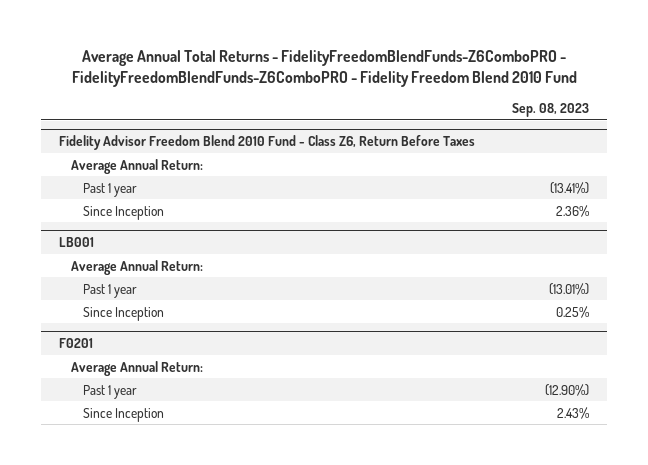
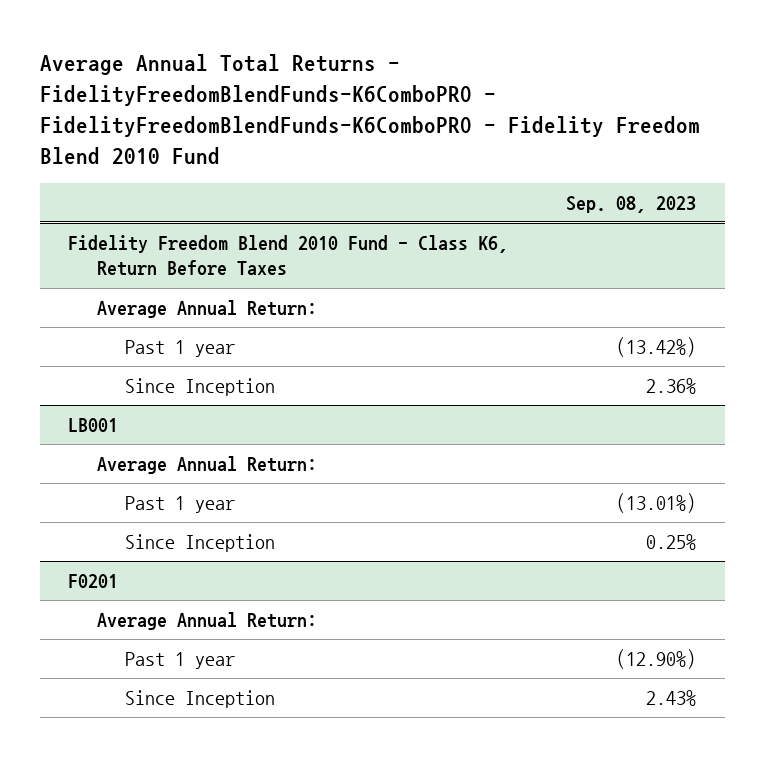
[71,49,577,87] Average Annual Total Returns - FidelityFreedomBlendFunds-Z6ComboPRO - FidelityFreedomBlendFunds-Z6ComboPRO - Fidelity Freedom Blend 2010 Fund -> [39,54,700,165] Average Annual Total Returns - FidelityFreedomBlendFunds-K6ComboPRO - FidelityFreedomBlendFunds-K6ComboPRO - Fidelity Freedom Blend 2010 Fund
[59,134,476,150] Fidelity Advisor Freedom Blend 2010 Fund - Class Z6, Return Before Taxes -> [68,234,509,277] Fidelity Freedom Blend 2010 Fund - Class K6, Return Before Taxes
[549,181,589,194] (13.41%) -> [616,336,697,357] (13.42%)

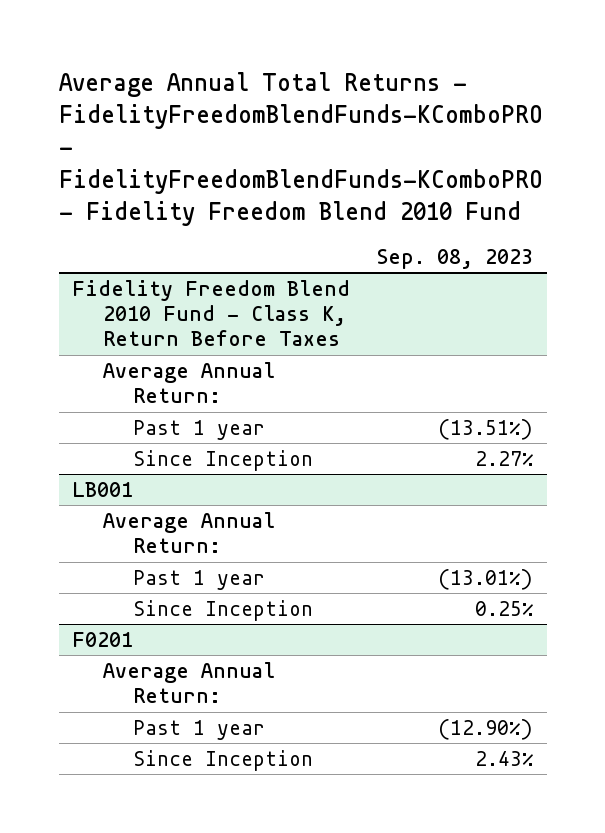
[39,54,700,165] Average Annual Total Returns - FidelityFreedomBlendFunds-K6ComboPRO - FidelityFreedomBlendFunds-K6ComboPRO - Fidelity Freedom Blend 2010 Fund -> [58,71,543,226] Average Annual Total Returns - FidelityFreedomBlendFunds-KComboPRO - FidelityFreedomBlendFunds-KComboPRO - Fidelity Freedom Blend 2010 Fund
[68,234,509,277] Fidelity Freedom Blend 2010 Fund - Class K6, Return Before Taxes -> [72,279,351,347] Fidelity Freedom Blend 2010 Fund - Class K, Return Before Taxes
[616,336,697,357] (13.42%) -> [438,418,534,440] (13.51%)
[646,377,697,394] 2.36% -> [475,450,535,466] 2.27%

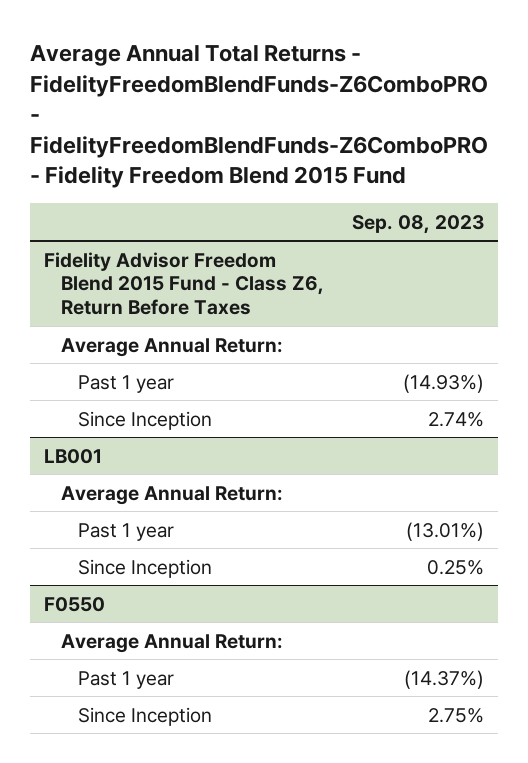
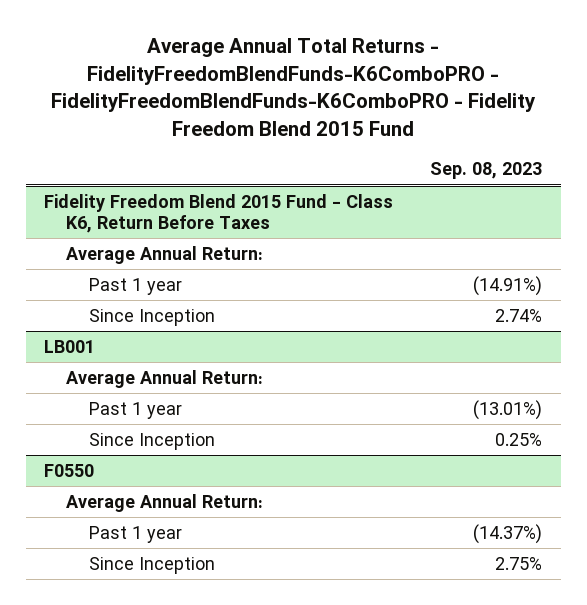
[30,44,489,189] Average Annual Total Returns - FidelityFreedomBlendFunds-Z6ComboPRO - FidelityFreedomBlendFunds-Z6ComboPRO - Fidelity Freedom Blend 2015 Fund -> [51,38,537,137] Average Annual Total Returns - FidelityFreedomBlendFunds-K6ComboPRO - FidelityFreedomBlendFunds-K6ComboPRO - Fidelity Freedom Blend 2015 Fund
[44,251,325,316] Fidelity Advisor Freedom Blend 2015 Fund - Class Z6, Return Before Taxes -> [44,193,394,234] Fidelity Freedom Blend 2015 Fund - Class K6, Return Before Taxes
[403,373,485,393] (14.93%) -> [473,275,543,296] (14.91%)

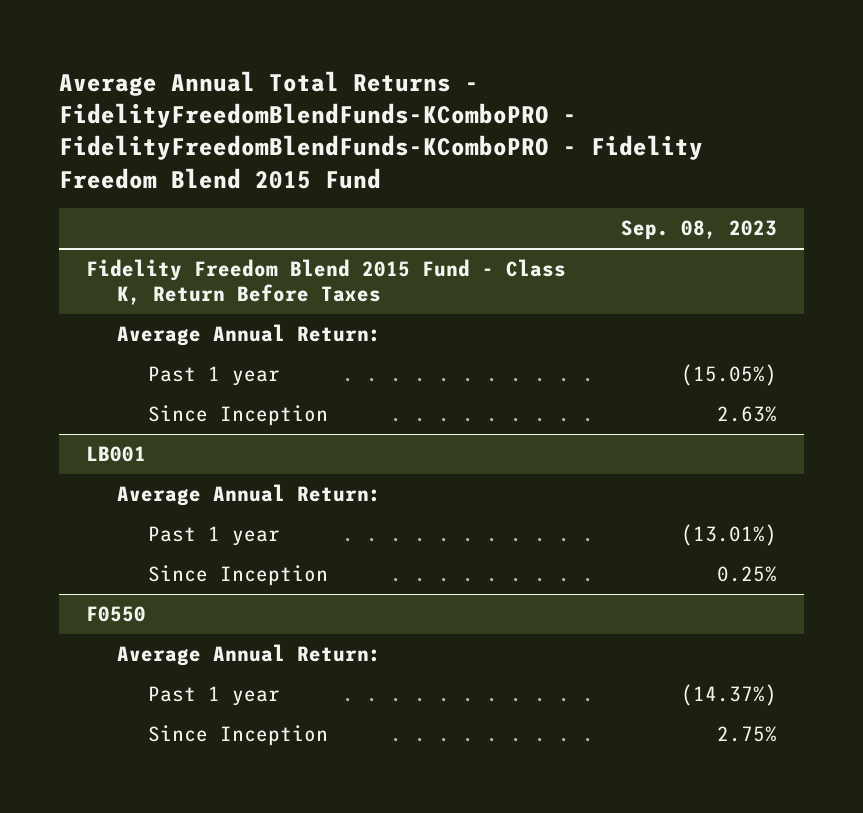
[51,38,537,137] Average Annual Total Returns - FidelityFreedomBlendFunds-K6ComboPRO - FidelityFreedomBlendFunds-K6ComboPRO - Fidelity Freedom Blend 2015 Fund -> [58,70,703,189] Average Annual Total Returns - FidelityFreedomBlendFunds-KComboPRO - FidelityFreedomBlendFunds-KComboPRO - Fidelity Freedom Blend 2015 Fund
[44,193,394,234] Fidelity Freedom Blend 2015 Fund - Class K6, Return Before Taxes -> [86,259,567,305] Fidelity Freedom Blend 2015 Fund - Class K, Return Before Taxes
[473,275,543,296] (14.91%) -> [680,364,777,387] (15.05%)
[495,308,543,322] 2.74% -> [716,406,777,423] 2.63%

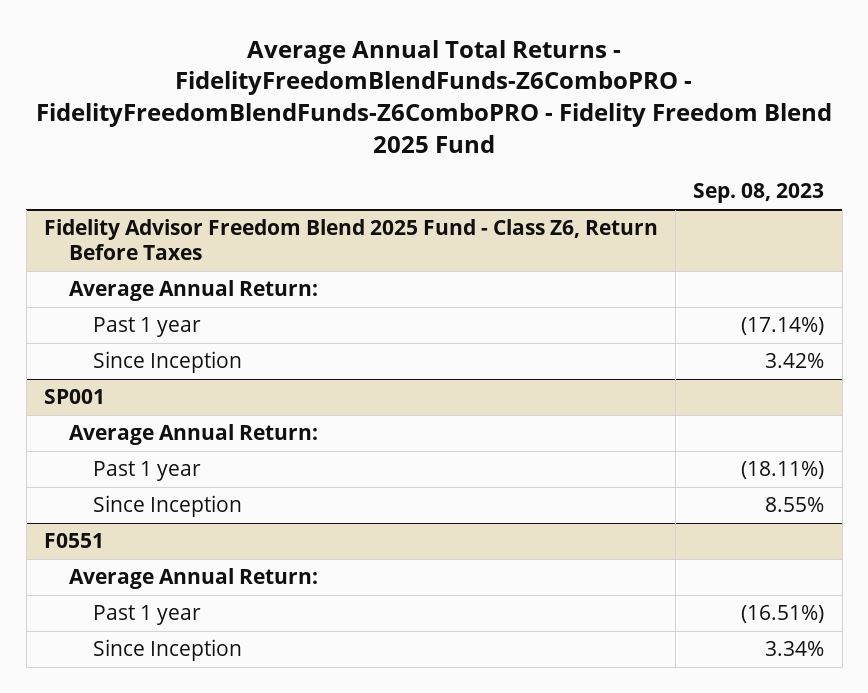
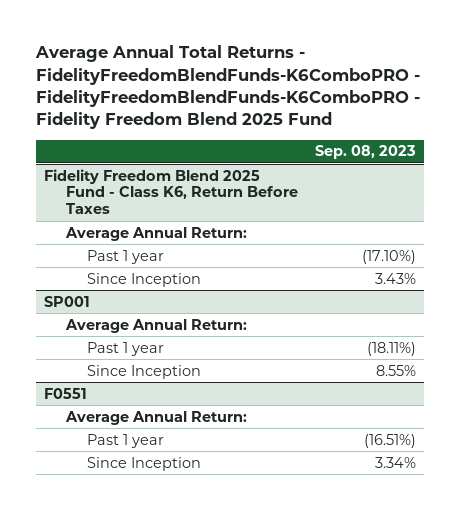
[36,39,833,153] Average Annual Total Returns - FidelityFreedomBlendFunds-Z6ComboPRO - FidelityFreedomBlendFunds-Z6ComboPRO - Fidelity Freedom Blend 2025 Fund -> [35,45,421,130] Average Annual Total Returns - FidelityFreedomBlendFunds-K6ComboPRO - FidelityFreedomBlendFunds-K6ComboPRO - Fidelity Freedom Blend 2025 Fund
[43,219,658,261] Fidelity Advisor Freedom Blend 2025 Fund - Class Z6, Return Before Taxes -> [44,168,298,215] Fidelity Freedom Blend 2025 Fund - Class K6, Return Before Taxes
[741,317,825,336] (17.14%) -> [361,249,416,264] (17.10%)
[765,353,825,369] 3.42% -> [374,272,416,284] 3.43%

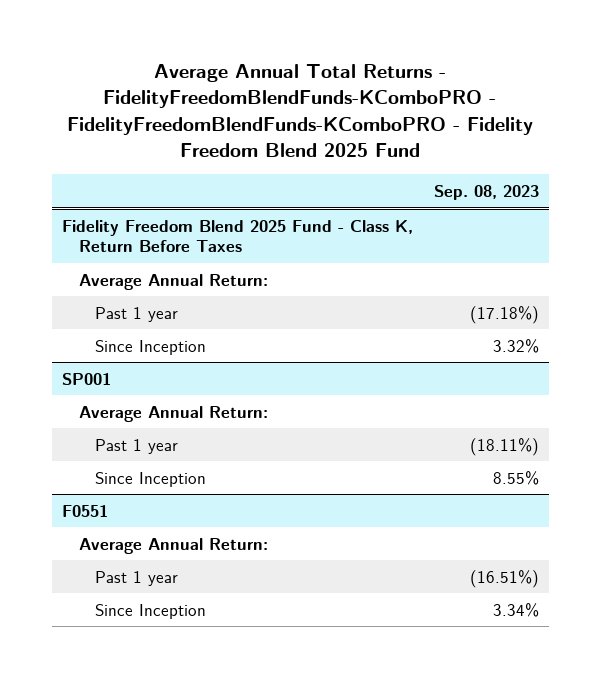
[35,45,421,130] Average Annual Total Returns - FidelityFreedomBlendFunds-K6ComboPRO - FidelityFreedomBlendFunds-K6ComboPRO - Fidelity Freedom Blend 2025 Fund -> [67,63,534,158] Average Annual Total Returns - FidelityFreedomBlendFunds-KComboPRO - FidelityFreedomBlendFunds-KComboPRO - Fidelity Freedom Blend 2025 Fund
[44,168,298,215] Fidelity Freedom Blend 2025 Fund - Class K6, Return Before Taxes -> [61,219,413,252] Fidelity Freedom Blend 2025 Fund - Class K, Return Before Taxes
[361,249,416,264] (17.10%) -> [469,305,539,324] (17.18%)
[374,272,416,284] 3.43% -> [492,338,539,353] 3.32%

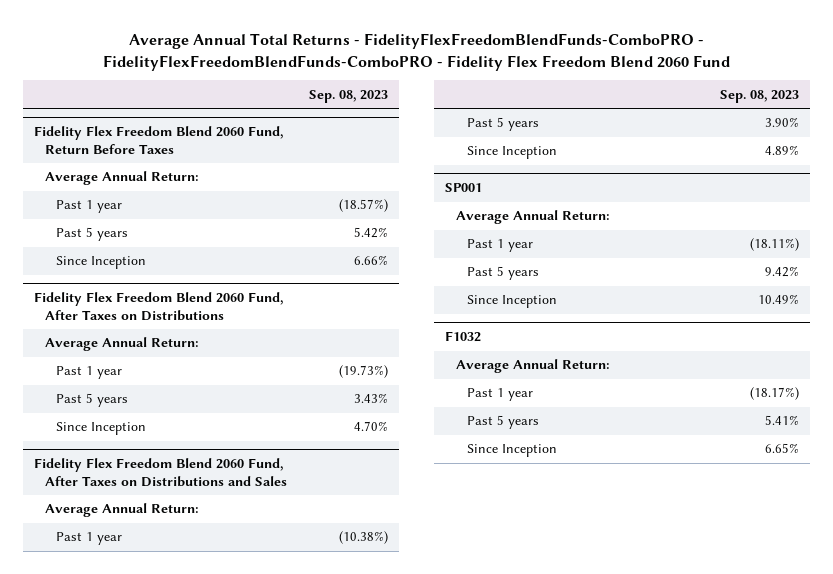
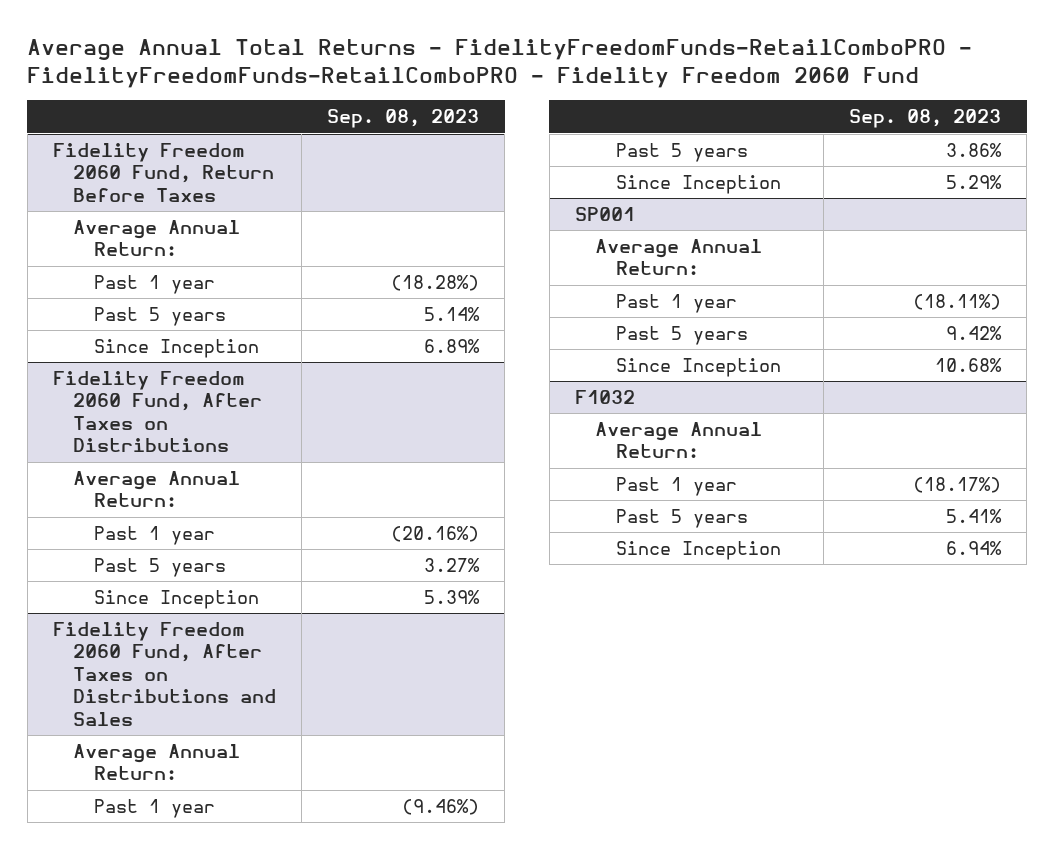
[102,32,730,71] Average Annual Total Returns - FidelityFlexFreedomBlendFunds-ComboPRO - FidelityFlexFreedomBlendFunds-ComboPRO - Fidelity Flex Freedom Blend 2060 Fund -> [27,39,973,88] Average Annual Total Returns - FidelityFreedomFunds-RetailComboPRO - FidelityFreedomFunds-RetailComboPRO - Fidelity Freedom 2060 Fund
[34,126,284,154] Fidelity Flex Freedom Blend 2060 Fund, Return Before Taxes -> [52,142,275,202] Fidelity Freedom 2060 Fund, Return Before Taxes
[339,199,389,213] (18.57%) -> [391,274,480,291] (18.28%)
[354,227,389,239] 5.42% -> [424,306,481,321] 5.14%
[354,255,389,266] 6.66% -> [424,338,481,353] 6.89%
[34,292,284,321] Fidelity Flex Freedom Blend 2060 Fund, After Taxes on Distributions -> [52,370,263,453] Fidelity Freedom 2060 Fund, After Taxes on Distributions
[339,365,389,379] (19.73%) -> [391,525,480,542] (20.16%)
[354,393,389,404] 3.43% -> [424,557,481,572] 3.27%
[354,421,389,432] 4.70% -> [424,589,481,604] 5.39%
[34,458,288,487] Fidelity Flex Freedom Blend 2060 Fund, After Taxes on Distributions and Sales -> [52,621,277,727] Fidelity Freedom 2060 Fund, After Taxes on Distributions and Sales
[339,531,389,545] (10.38%) -> [402,798,480,815] (9.46%)
[764,117,799,128] 3.90% -> [946,142,1003,157] 3.86%
[764,145,799,156] 4.89% -> [946,174,1003,189] 5.29%
[757,294,799,305] 10.49% -> [935,357,1003,372] 10.68%
[764,443,799,454] 6.65% -> [946,540,1003,555] 6.94%

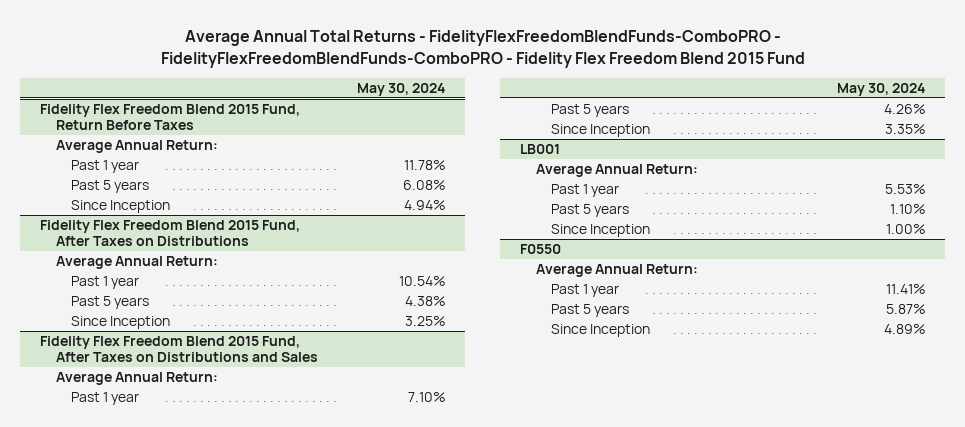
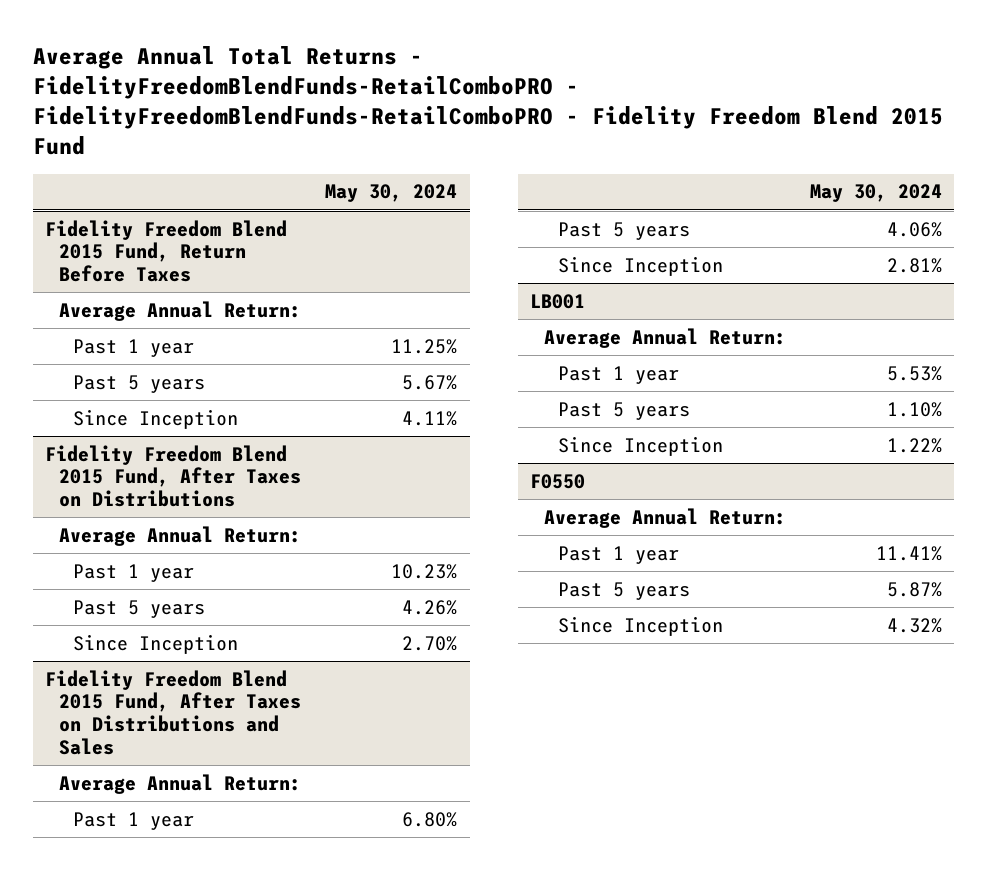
[160,29,805,68] Average Annual Total Returns - FidelityFlexFreedomBlendFunds-ComboPRO - FidelityFlexFreedomBlendFunds-ComboPRO - Fidelity Flex Freedom Blend 2015 Fund -> [33,45,944,156] Average Annual Total Returns - FidelityFreedomBlendFunds-RetailComboPRO - FidelityFreedomBlendFunds-RetailComboPRO - Fidelity Freedom Blend 2015 Fund
[55,140,218,154] Average Annual Return: -> none
[71,160,140,174] Past 1 year -> none
[71,180,150,194] Past 5 years -> none
[71,200,171,214] Since Inception -> none
[39,220,300,247] Fidelity Flex Freedom Blend 2015 Fund, After Taxes on Distributions -> none
[39,104,300,131] Fidelity Flex Freedom Blend 2015 Fund, Return Before Taxes -> [45,219,288,283] Fidelity Freedom Blend 2015 Fund, Return Before Taxes
[398,276,446,287] 10.54% -> [391,338,458,354] 11.25%
[404,296,446,307] 4.38% -> [402,374,458,390] 5.67%
[404,316,446,327] 3.25% -> [402,410,458,426] 4.11%
[39,336,318,363] Fidelity Flex Freedom Blend 2015 Fund, After Taxes on Distributions and Sales -> [45,444,302,508] Fidelity Freedom Blend 2015 Fund, After Taxes on Distributions
[407,392,446,403] 7.10% -> [391,563,458,579] 10.23%
[884,124,926,135] 3.35% -> [402,635,458,651] 2.70%
none -> [45,669,302,755] Fidelity Freedom Blend 2015 Fund, After Taxes on Distributions and Sales
none -> [59,773,302,794] Average Annual Return:
none -> [72,811,194,830] Past 1 year
none -> [557,221,690,240] Past 5 years
none -> [557,255,723,276] Since Inception
[885,224,926,235] 1.00% -> [887,437,943,453] 1.22%
[883,324,926,335] 4.89% -> [887,617,943,633] 4.32%

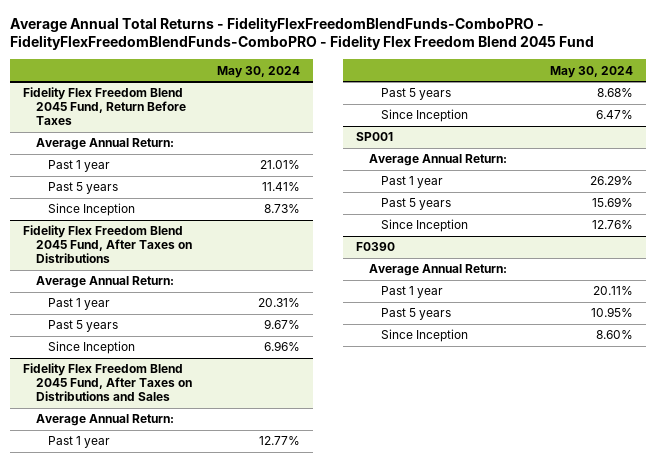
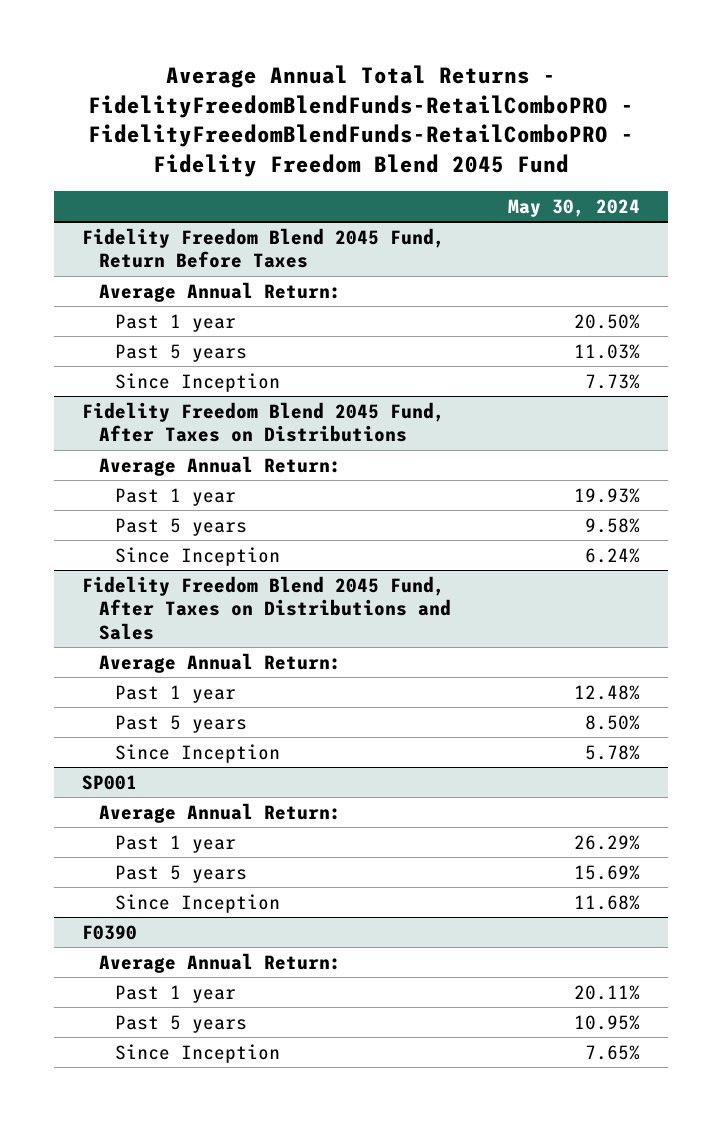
[10,16,595,51] Average Annual Total Returns - FidelityFlexFreedomBlendFunds-ComboPRO - FidelityFlexFreedomBlendFunds-ComboPRO - Fidelity Flex Freedom Blend 2045 Fund -> [87,65,634,177] Average Annual Total Returns - FidelityFreedomBlendFunds-RetailComboPRO - FidelityFreedomBlendFunds-RetailComboPRO - Fidelity Freedom Blend 2045 Fund
[22,87,186,126] Fidelity Flex Freedom Blend 2045 Fund, Return Before Taxes -> [82,227,446,269] Fidelity Freedom Blend 2045 Fund, Return Before Taxes
[260,160,301,170] 21.01% -> [573,313,640,329] 20.50%
[262,182,301,192] 11.41% -> [573,343,640,359] 11.03%
[264,204,301,214] 8.73% -> [584,373,640,389] 7.73%
[22,225,192,264] Fidelity Flex Freedom Blend 2045 Fund, After Taxes on Distributions -> [82,401,446,443] Fidelity Freedom Blend 2045 Fund, After Taxes on Distributions
[258,298,301,308] 20.31% -> [573,487,640,503] 19.93%
[264,319,301,330] 9.67% -> [584,517,640,533] 9.58%
[264,341,301,352] 6.96% -> [584,547,640,563] 6.24%
[22,363,192,402] Fidelity Flex Freedom Blend 2045 Fund, After Taxes on Distributions and Sales -> [82,575,451,640] Fidelity Freedom Blend 2045 Fund, After Taxes on Distributions and Sales
[259,436,301,446] 12.77% -> [573,684,640,700] 12.48%
[597,88,634,98] 8.68% -> [584,714,640,730] 8.50%
[596,110,634,120] 6.47% -> [584,744,640,760] 5.78%
[592,220,634,230] 12.76% -> [573,894,640,910] 11.68%
[596,330,634,340] 8.60% -> [584,1044,640,1060] 7.65%

